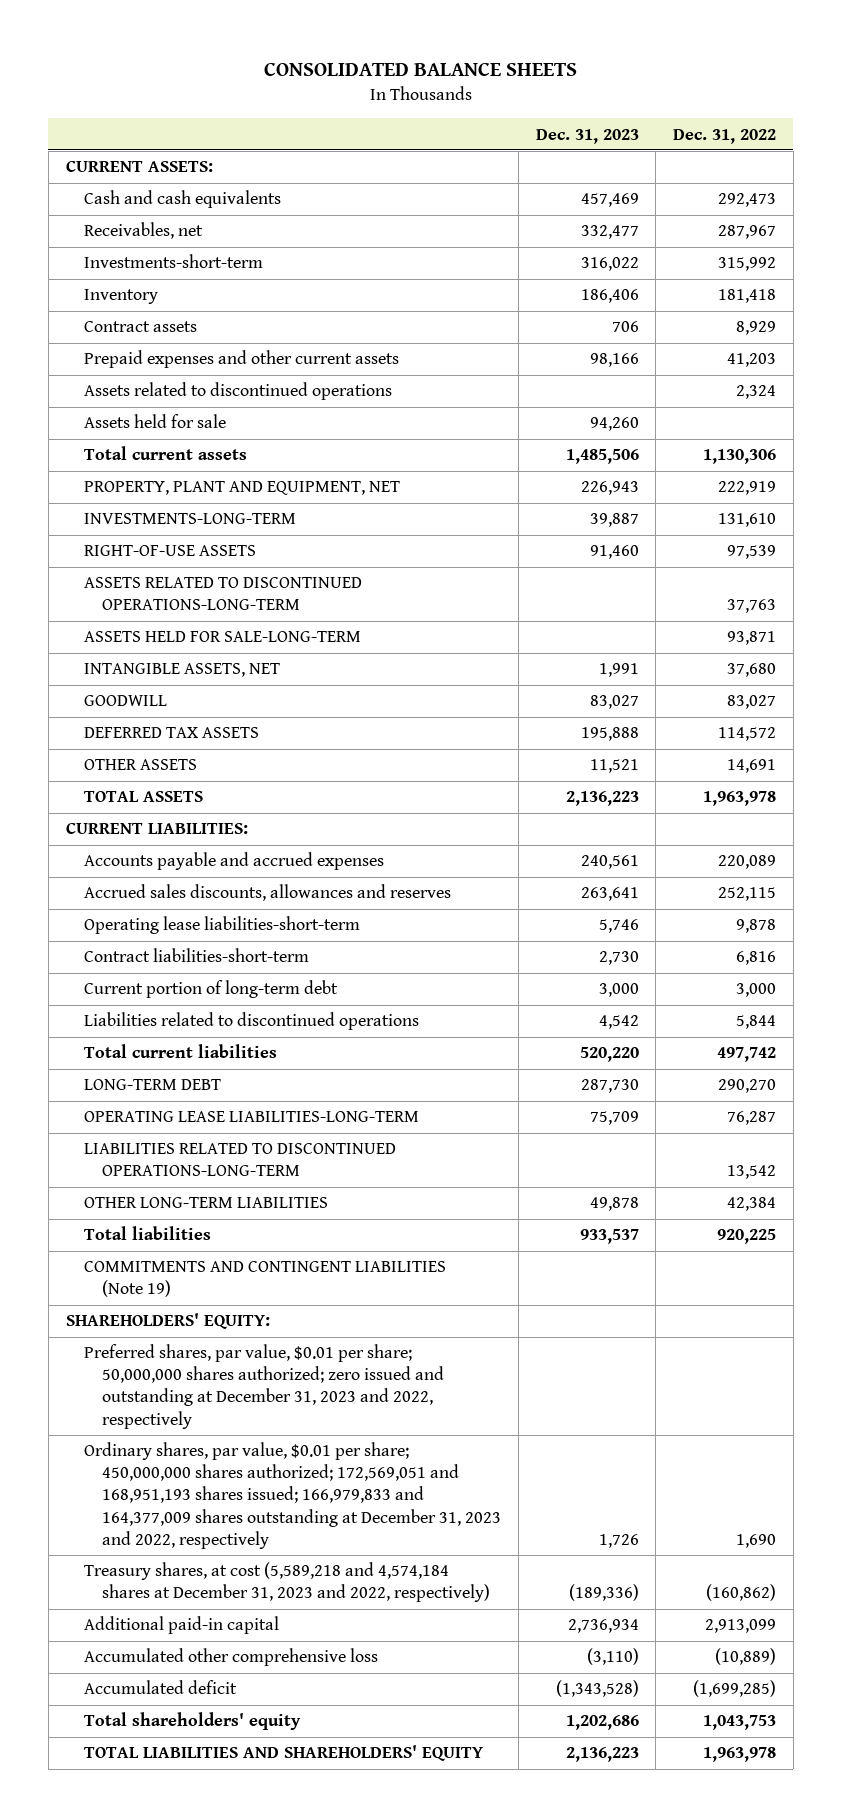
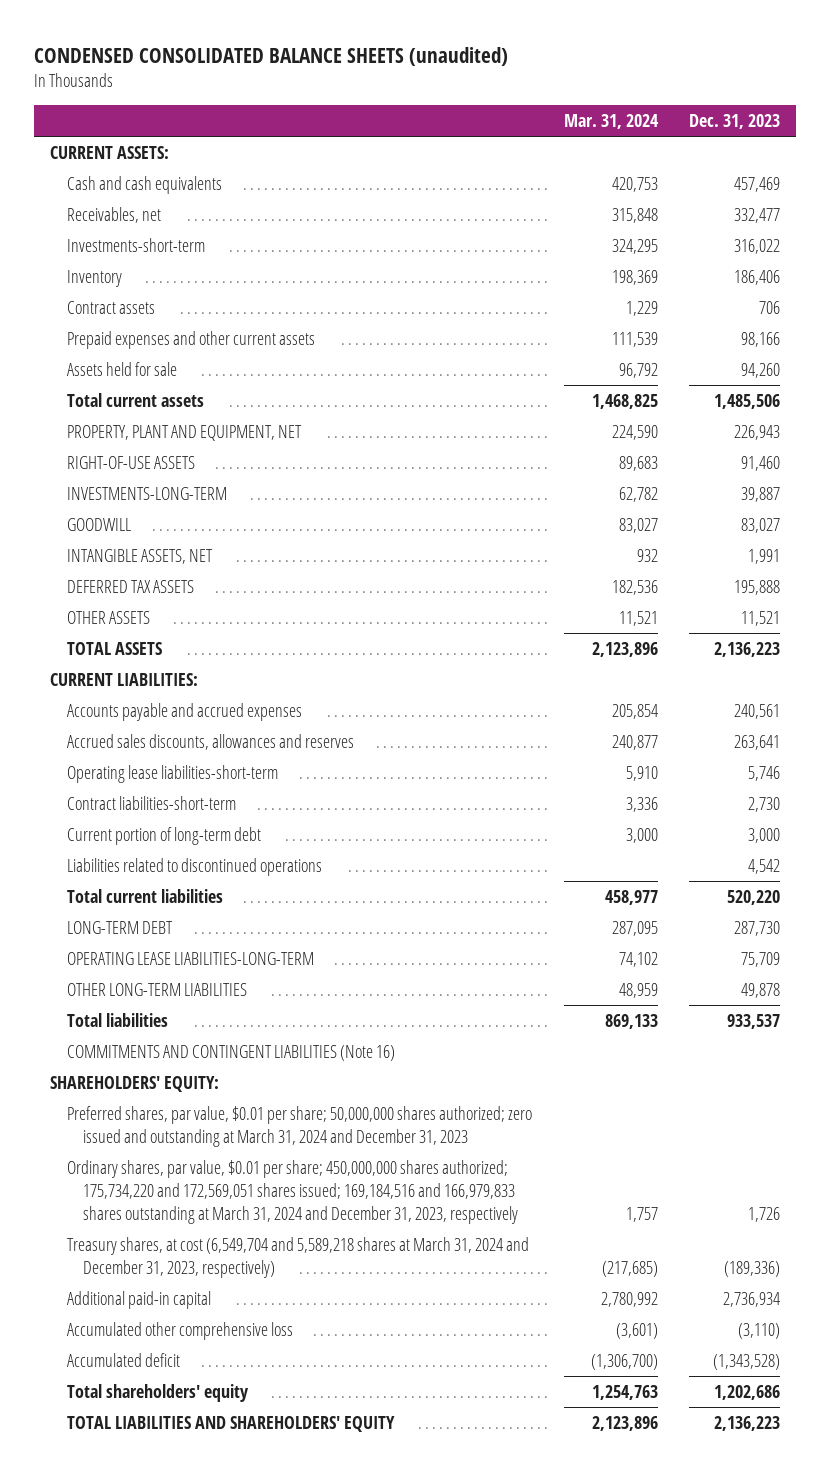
[263,63,577,77] CONSOLIDATED BALANCE SHEETS -> [34,46,509,66] CONDENSED CONSOLIDATED BALANCE SHEETS (unaudited)
[673,128,777,144] Dec. 31, 2022 -> none
none -> [563,114,659,130] Mar. 31, 2024
[83,382,392,401] Assets related to discontinued operations -> none
[83,577,362,611] ASSETS RELATED TO DISCONTINUED OPERATIONS-LONG-TERM -> none
[83,631,361,643] ASSETS HELD FOR SALE-LONG-TERM -> none
[83,513,296,525] INVESTMENTS-LONG-TERM -> [66,486,227,500] INVESTMENTS-LONG-TERM
[83,663,280,678] INTANGIBLE ASSETS, NET -> [66,548,213,564] INTANGIBLE ASSETS, NET
[83,1143,396,1177] LIABILITIES RELATED TO DISCONTINUED OPERATIONS-LONG-TERM -> none
[83,1261,446,1298] COMMITMENTS AND CONTINGENT LIABILITIES (Note 19) -> [66,1044,395,1061] COMMITMENTS AND CONTINGENT LIABILITIES (Note 16)
[83,1344,445,1429] Preferred shares, par value, $0.01 per share; 50,000,000 shares authorized; zero issued and outstanding at December 31, 2023 and 2022, respectively -> [66,1105,532,1147] Preferred shares, par value, $0.01 per share; 50,000,000 shares authorized; zero issued and outstanding at March 31, 2024 and December 31, 2023
[83,1442,502,1549] Ordinary shares, par value, $0.01 per share; 450,000,000 shares authorized; 172,569,051 and 168,951,193 shares issued; 166,979,833 and 164,377,009 shares outstanding at December 31, 2023 and 2022, respectively -> [66,1159,519,1225] Ordinary shares, par value, $0.01 per share; 450,000,000 shares authorized; 175,734,220 and 172,569,051 shares issued; 169,184,516 and 166,979,833 shares outstanding at March 31, 2024 and December 31, 2023, respectively
[83,1562,491,1603] Treasury shares, at cost (5,589,218 and 4,574,184 shares at December 31, 2023 and 2022, respectively) -> [66,1236,529,1278] Treasury shares, at cost (6,549,704 and 5,589,218 shares at March 31, 2024 and December 31, 2023, respectively)

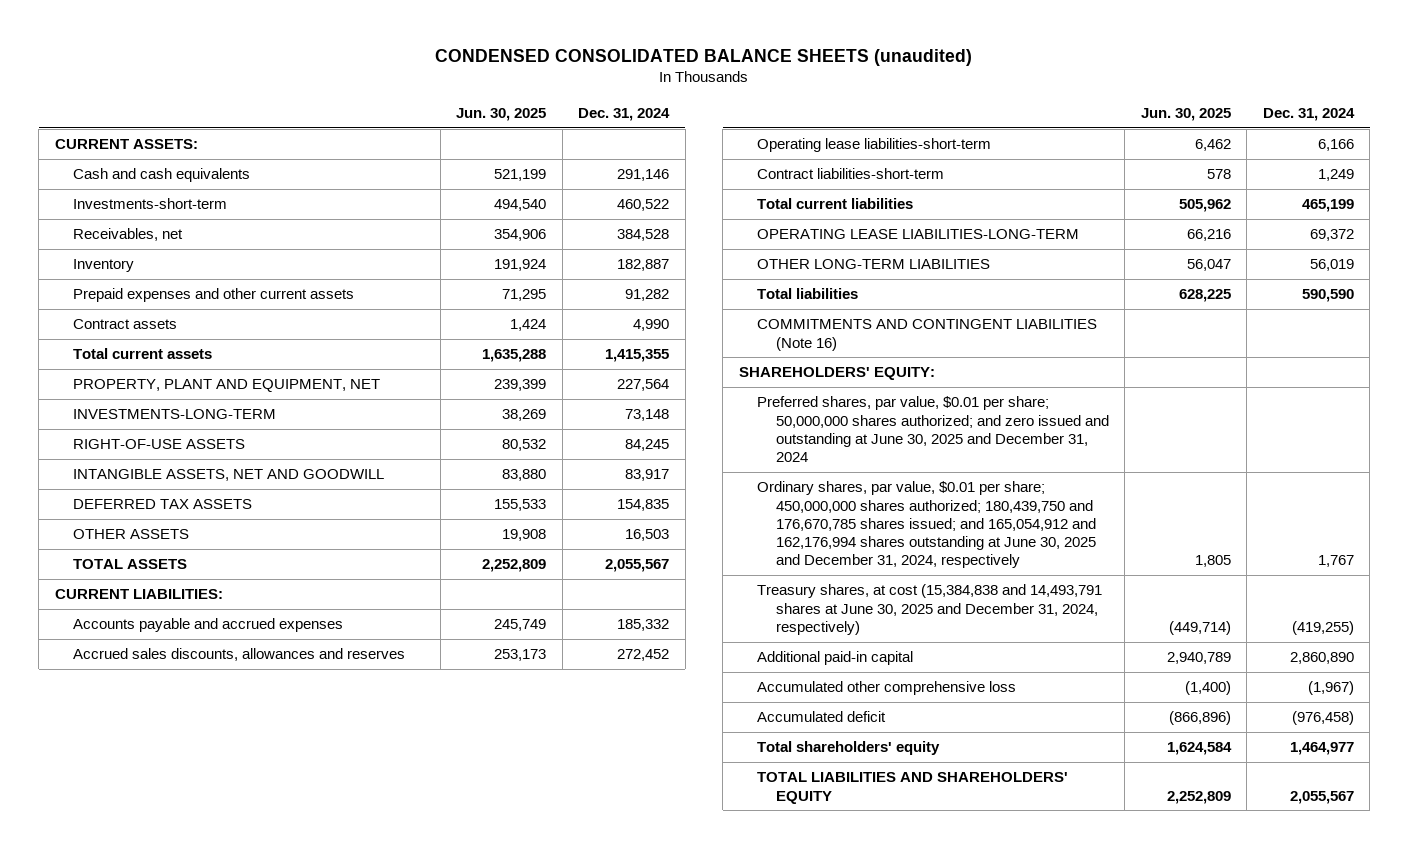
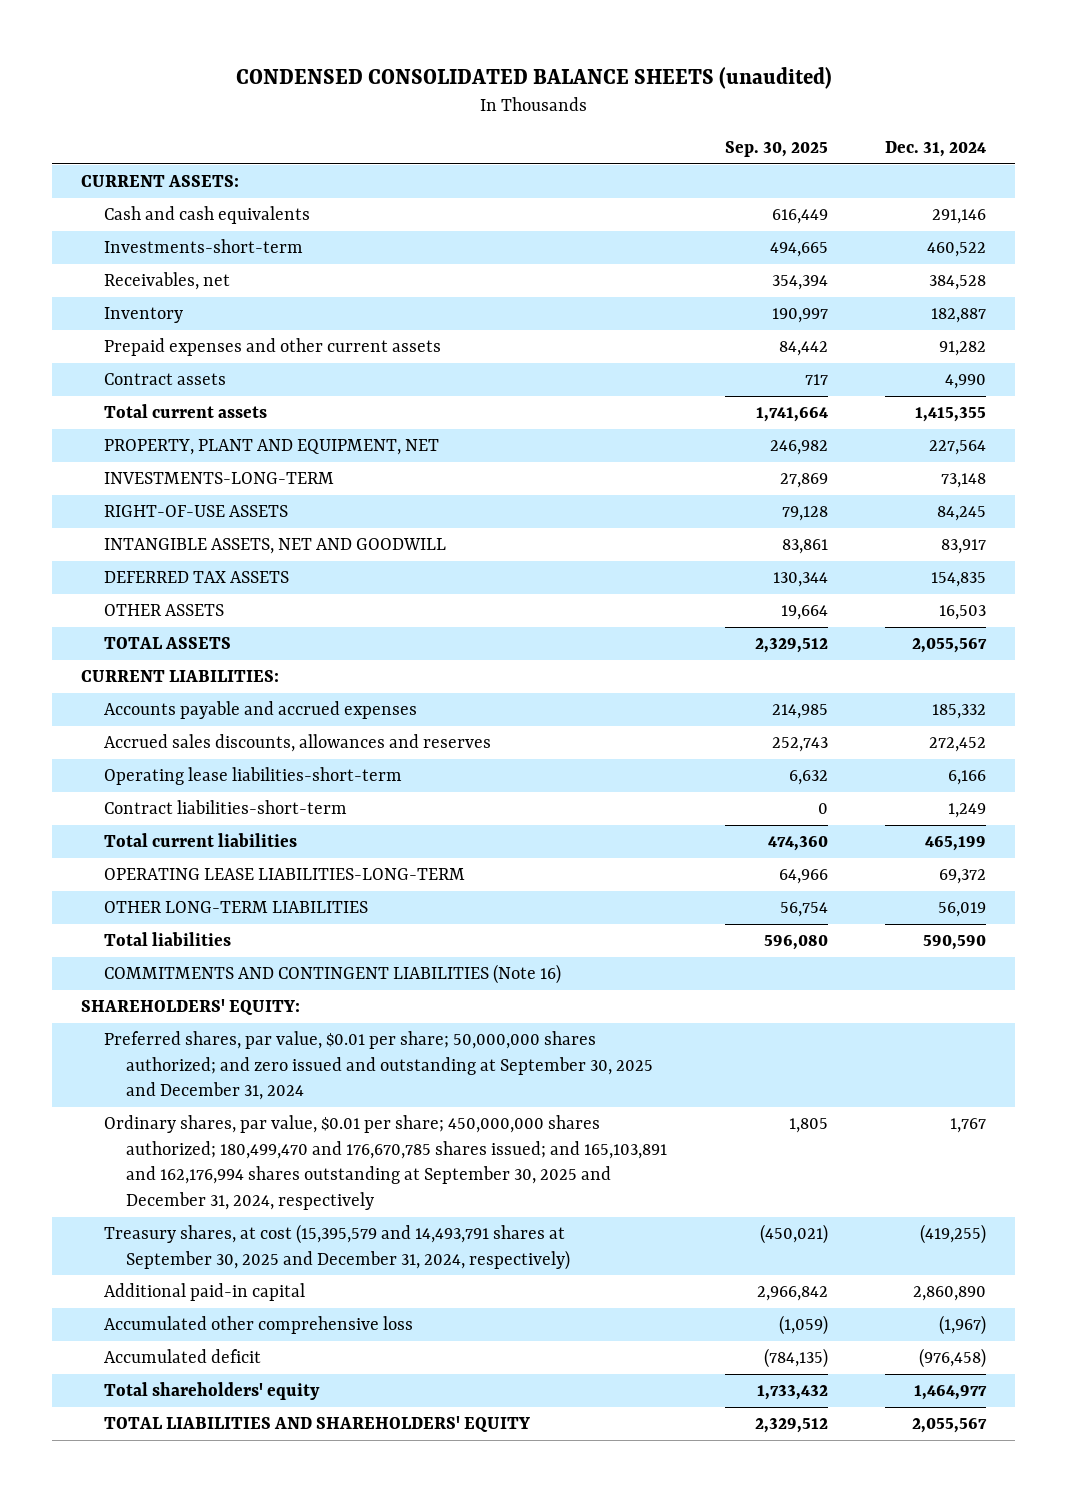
[456,107,547,121] Jun. 30, 2025 -> none
none -> [724,141,828,158] Sep. 30, 2025
[757,396,1109,463] Preferred shares, par value, $0.01 per share; 50,000,000 shares authorized; and zero issued and outstanding at June 30, 2025 and December 31, 2024 -> [103,1031,653,1101] Preferred shares, par value, $0.01 per share; 50,000,000 shares authorized; and zero issued and outstanding at September 30, 2025 and December 31, 2024
[757,481,1096,569] Ordinary shares, par value, $0.01 per share; 450,000,000 shares authorized; 180,439,750 and 176,670,785 shares issued; and 165,054,912 and 162,176,994 shares outstanding at June 30, 2025 and December 31, 2024, respectively -> [103,1115,667,1211] Ordinary shares, par value, $0.01 per share; 450,000,000 shares authorized; 180,499,470 and 176,670,785 shares issued; and 165,103,891 and 162,176,994 shares outstanding at September 30, 2025 and December 31, 2024, respectively
[757,584,1103,635] Treasury shares, at cost (15,384,838 and 14,493,791 shares at June 30, 2025 and December 31, 2024, respectively) -> [103,1224,570,1270] Treasury shares, at cost (15,395,579 and 14,493,791 shares at September 30, 2025 and December 31, 2024, respectively)

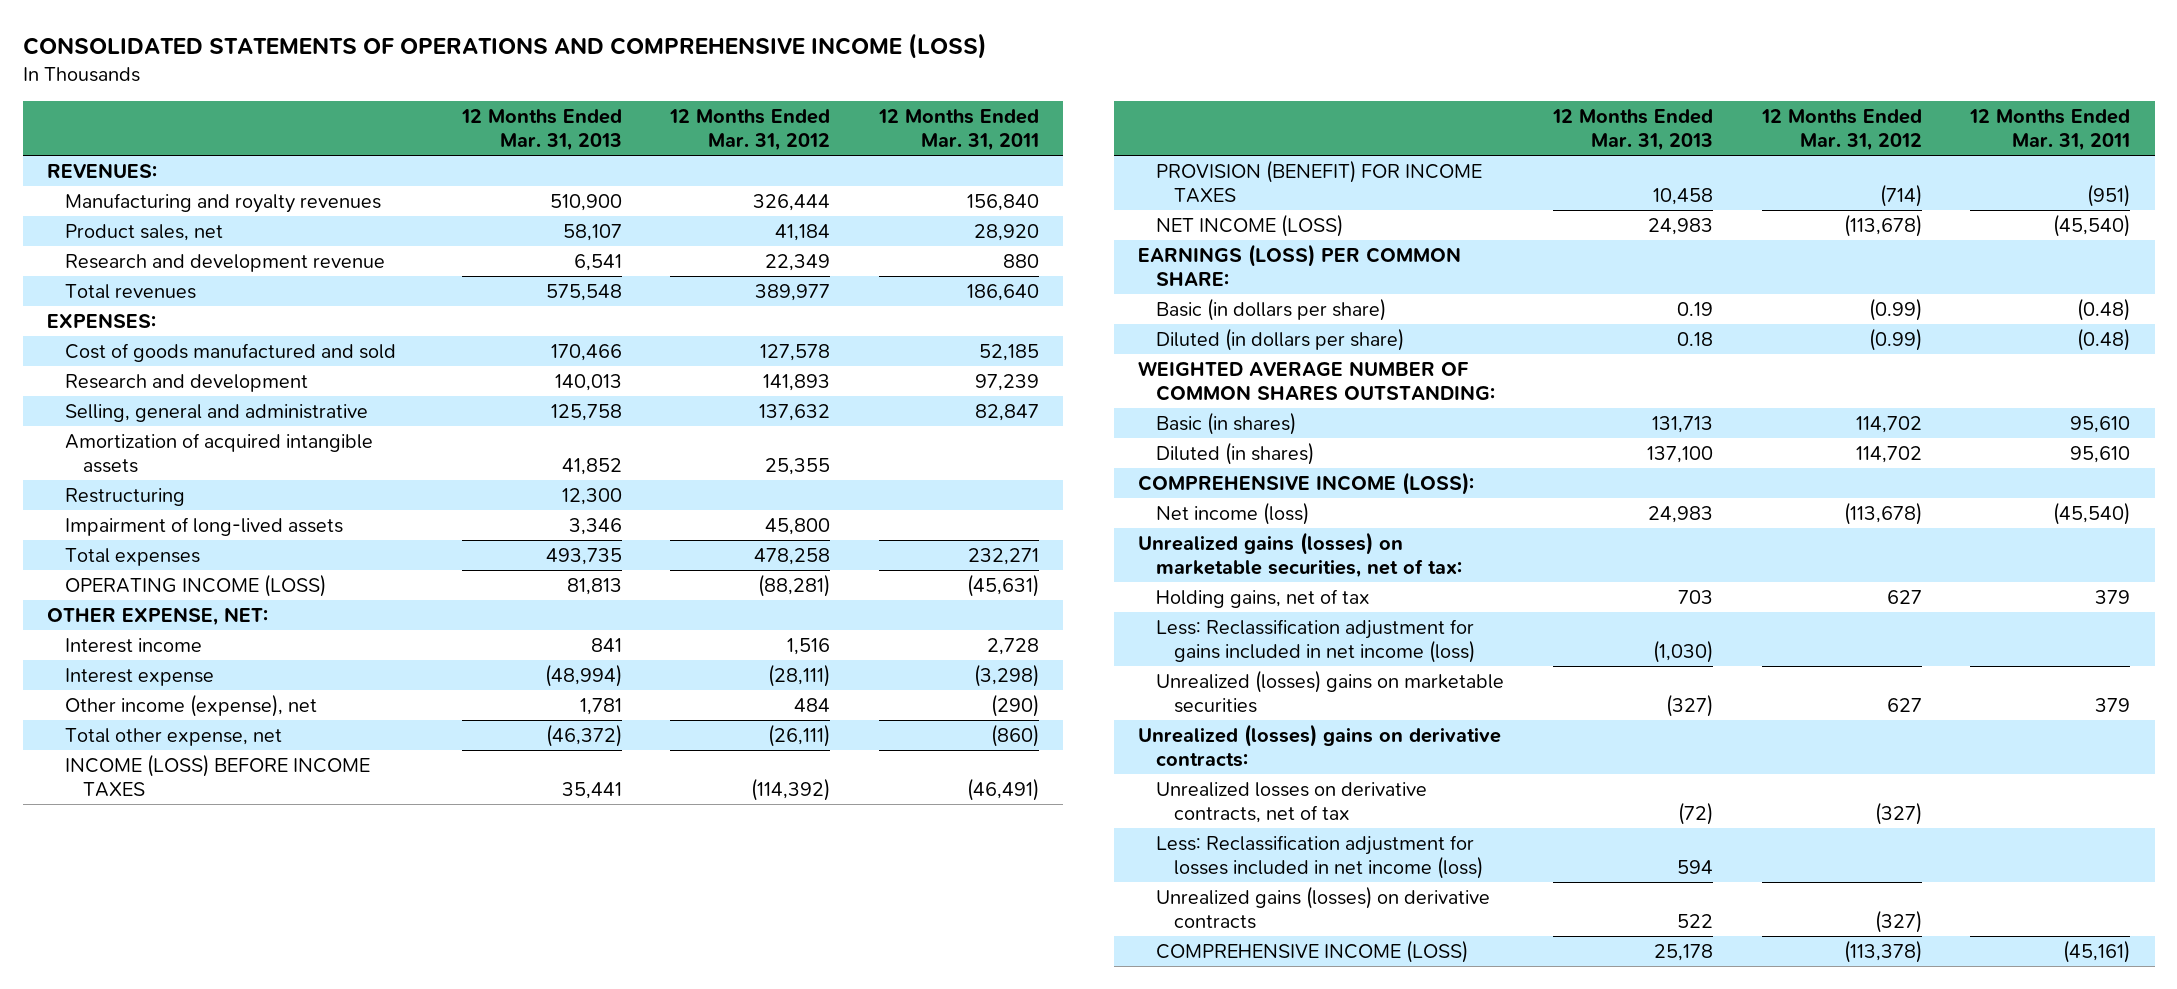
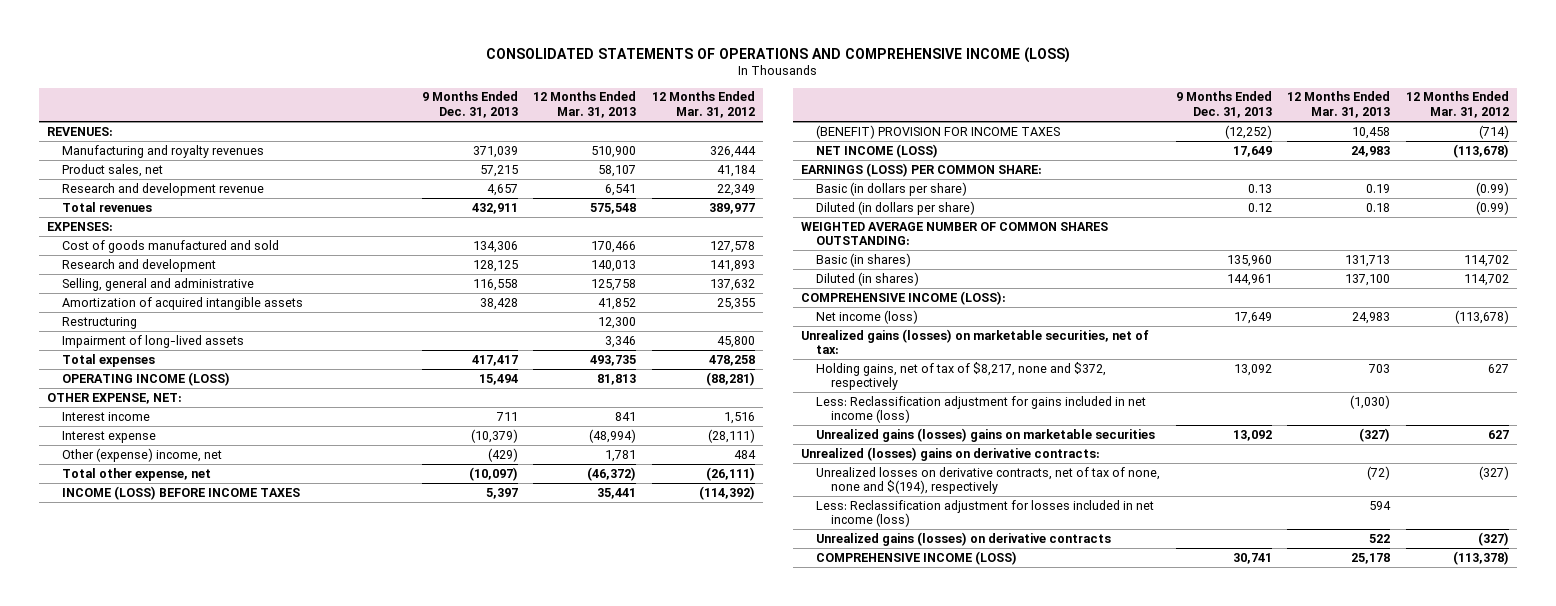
[878,108,1040,152] 12 Months Ended Mar. 31, 2011 -> none
none -> [421,91,518,119] 9 Months Ended Dec. 31, 2013
[64,693,317,717] Other income (expense), net -> [62,447,223,462] Other (expense) income, net
[1156,159,1483,204] PROVISION (BENEFIT) FOR INCOME TAXES -> [816,124,1061,139] (BENEFIT) PROVISION FOR INCOME TAXES
[1156,588,1371,608] Holding gains, net of tax -> [816,361,1107,391] Holding gains, net of tax of $8,217, none and $372, respectively
[1156,669,1505,714] Unrealized (losses) gains on marketable securities -> [816,427,1156,442] Unrealized gains (losses) gains on marketable securities
[1156,781,1428,824] Unrealized losses on derivative contracts, net of tax -> [816,466,1161,495] Unrealized losses on derivative contracts, net of tax of none, none and $(194), respectively

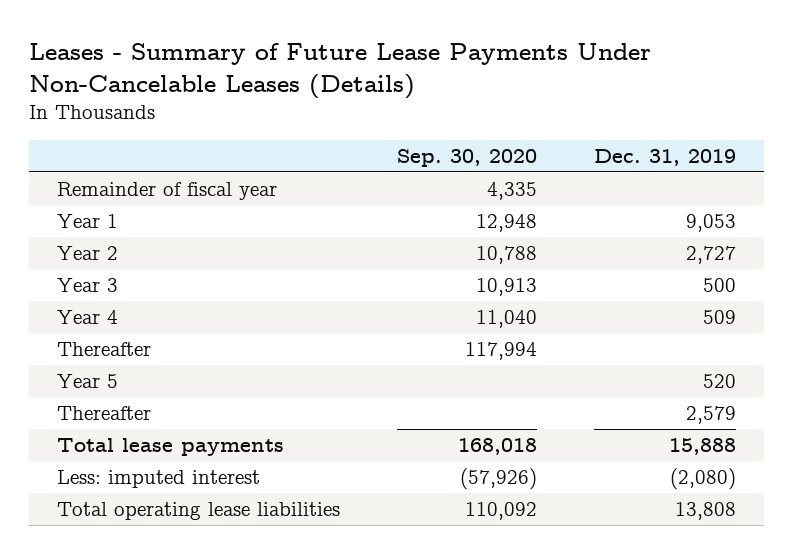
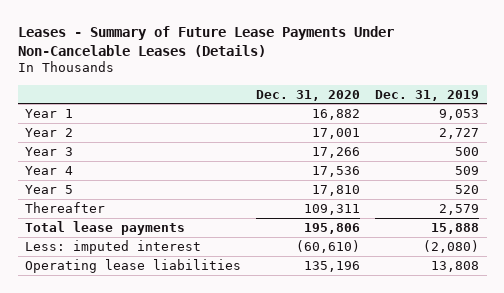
[397,148,538,167] Sep. 30, 2020 -> none
none -> [256,89,361,101] Dec. 31, 2020
[57,182,278,201] Remainder of fiscal year -> none
[57,342,152,357] Thereafter -> none
[57,502,341,521] Total operating lease liabilities -> [25,258,242,273] Operating lease liabilities

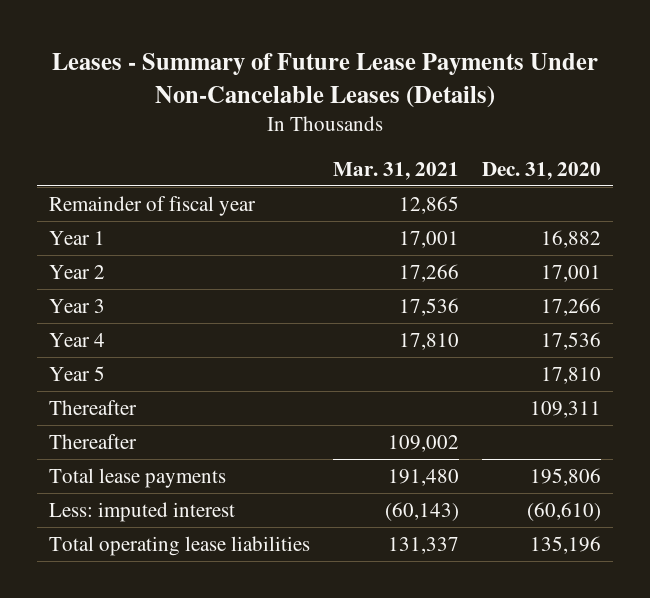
[375,89,480,101] Dec. 31, 2019 -> none
none -> [332,161,459,180] Mar. 31, 2021
none -> [48,195,256,216] Remainder of fiscal year
none -> [48,433,137,449] Thereafter
[25,258,242,273] Operating lease liabilities -> [48,535,310,556] Total operating lease liabilities

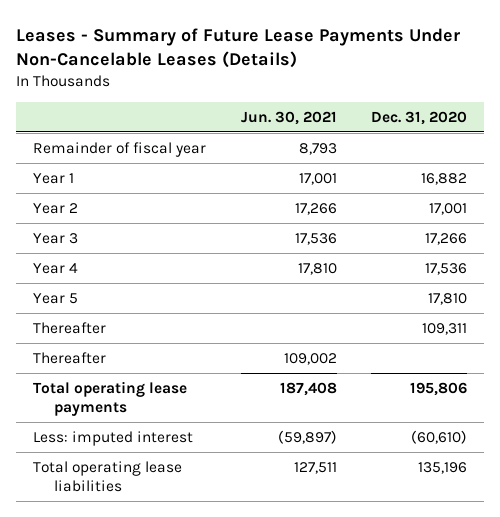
[332,161,459,180] Mar. 31, 2021 -> none
none -> [240,110,337,125] Jun. 30, 2021
[48,467,226,488] Total lease payments -> [33,380,188,416] Total operating lease payments

